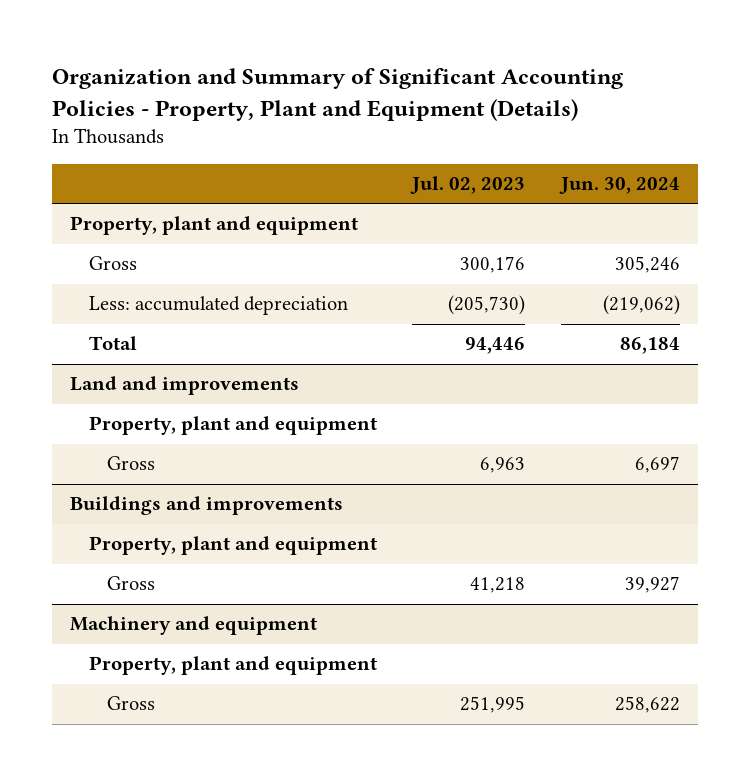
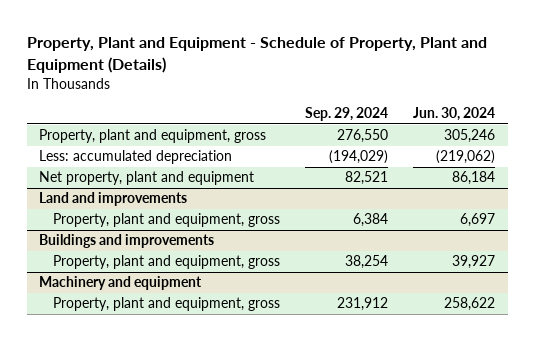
[52,67,624,121] Organization and Summary of Significant Accounting Policies - Property, Plant and Equipment (Details) -> [26,37,487,74] Property, Plant and Equipment - Schedule of Property, Plant and Equipment (Details)
[410,176,526,195] Jul. 02, 2023 -> none
none -> [304,107,388,122] Sep. 29, 2024
[70,216,359,236] Property, plant and equipment -> none
[88,256,137,271] Gross -> [39,129,267,144] Property, plant and equipment, gross
[88,336,137,351] Total -> [39,171,255,186] Net property, plant and equipment
[88,416,377,436] Property, plant and equipment -> none
[106,456,155,471] Gross -> [52,213,280,228] Property, plant and equipment, gross
[88,536,377,556] Property, plant and equipment -> none
[106,576,155,591] Gross -> [52,255,280,270] Property, plant and equipment, gross
[88,656,377,676] Property, plant and equipment -> none
[106,696,155,711] Gross -> [52,297,280,312] Property, plant and equipment, gross

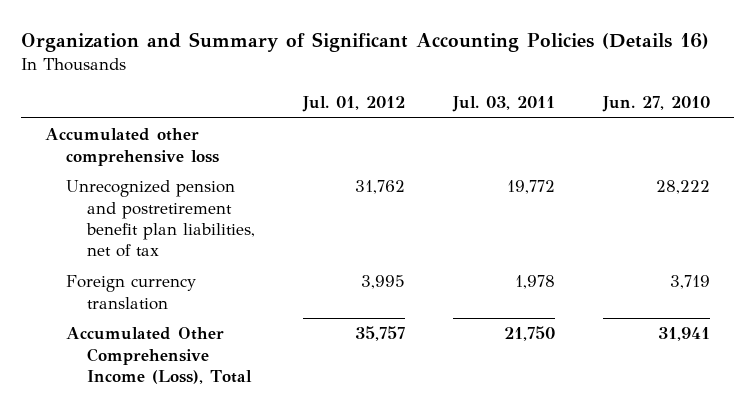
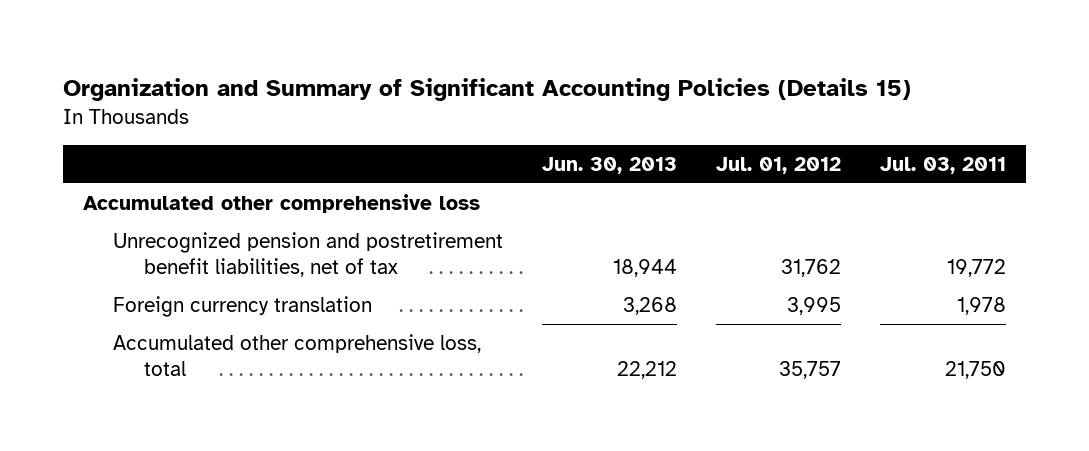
[21,32,710,53] Organization and Summary of Significant Accounting Policies (Details 16) -> [63,77,912,101] Organization and Summary of Significant Accounting Policies (Details 15)
[602,96,711,113] Jun. 27, 2010 -> none
none -> [542,156,678,174] Jun. 30, 2013
[66,180,255,258] Unrecognized pension and postretirement benefit plan liabilities, net of tax -> [113,232,504,277] Unrecognized pension and postretirement benefit liabilities, net of tax
[66,327,252,384] Accumulated Other Comprehensive Income (Loss), Total -> [113,334,482,376] Accumulated other comprehensive loss, total

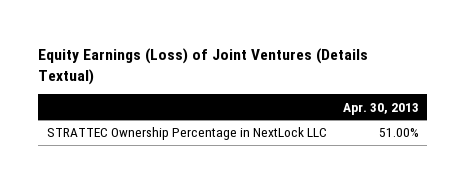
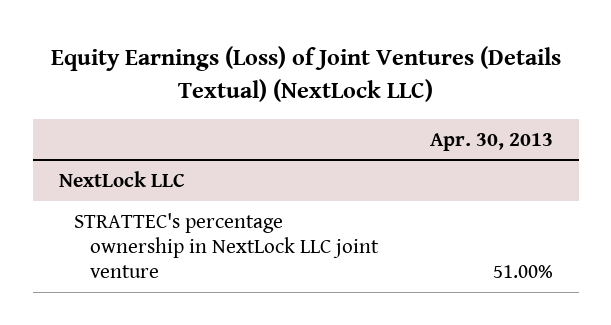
[38,47,369,85] Equity Earnings (Loss) of Joint Ventures (Details Textual) -> [50,46,561,102] Equity Earnings (Loss) of Joint Ventures (Details Textual) (NextLock LLC)
none -> [58,170,185,187] NextLock LLC
[46,127,327,141] STRATTEC Ownership Percentage in NextLock LLC -> [74,212,380,278] STRATTEC's percentage ownership in NextLock LLC joint venture

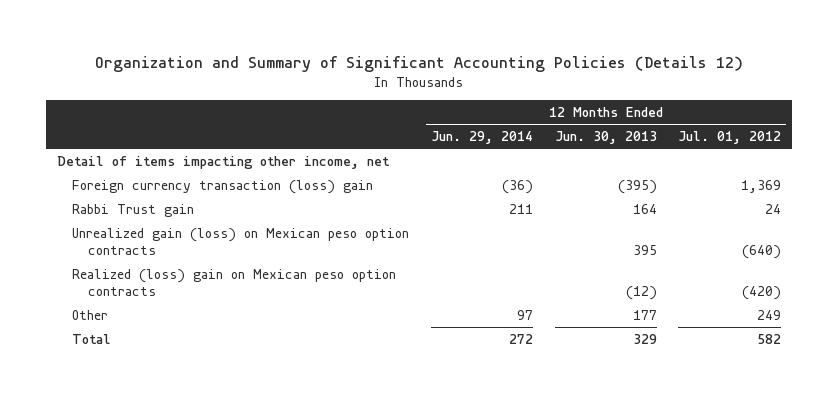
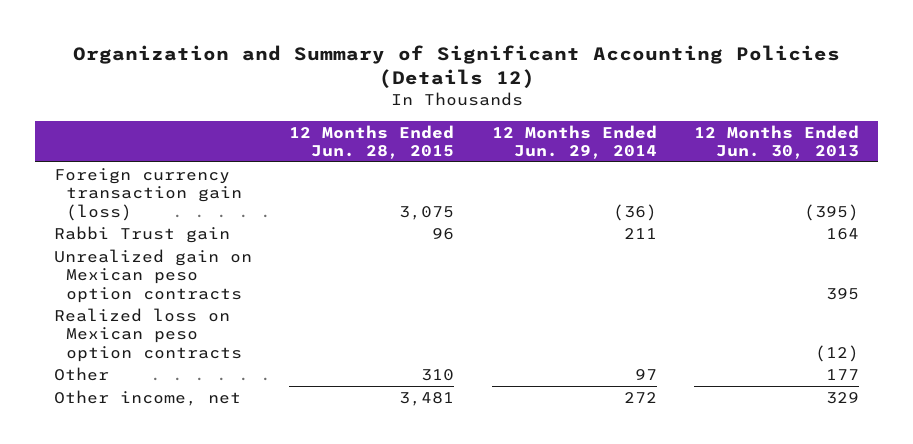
[678,131,782,145] Jul. 01, 2012 -> none
none -> [289,124,455,160] 12 Months Ended Jun. 28, 2015
[57,155,391,169] Detail of items impacting other income, net -> none
[72,179,374,194] Foreign currency transaction (loss) gain -> [54,167,243,221] Foreign currency transaction gain (loss)
[72,227,410,256] Unrealized gain (loss) on Mexican peso option contracts -> [54,248,253,303] Unrealized gain on Mexican peso option contracts
[72,268,397,297] Realized (loss) gain on Mexican peso option contracts -> [54,307,243,362] Realized loss on Mexican peso option contracts
[72,333,112,344] Total -> [54,389,242,406] Other income, net

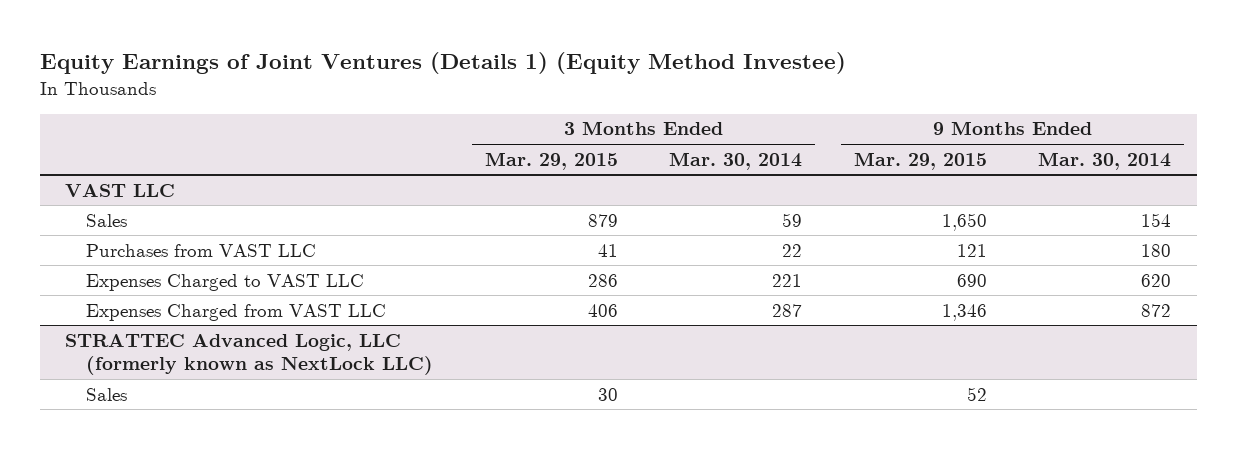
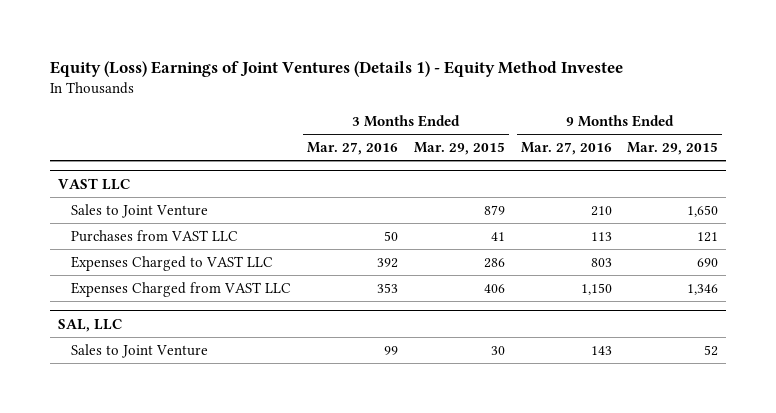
[39,52,846,75] Equity Earnings of Joint Ventures (Details 1) (Equity Method Investee) -> [50,61,624,78] Equity (Loss) Earnings of Joint Ventures (Details 1) - Equity Method Investee
[669,151,803,170] Mar. 30, 2014 -> none
[1038,151,1172,170] Mar. 30, 2014 -> none
none -> [306,142,398,156] Mar. 27, 2016
none -> [520,142,612,156] Mar. 27, 2016
[86,213,128,227] Sales -> [71,203,209,218] Sales to Joint Venture
[65,333,434,375] STRATTEC Advanced Logic, LLC (formerly known as NextLock LLC) -> none
none -> [57,318,123,332] SAL, LLC
[86,387,128,401] Sales -> [71,343,209,358] Sales to Joint Venture

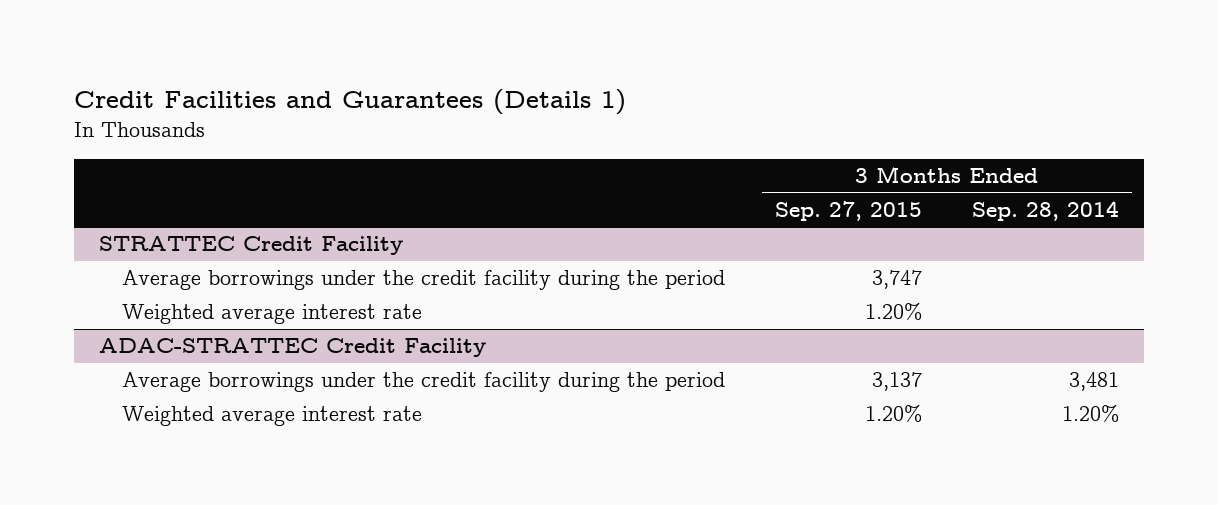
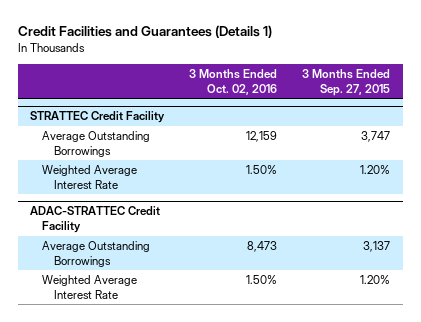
[972,200,1120,221] Sep. 28, 2014 -> none
none -> [189,68,278,95] 3 Months Ended Oct. 02, 2016
[121,270,725,291] Average borrowings under the credit facility during the period -> [42,130,151,157] Average Outstanding Borrowings
[121,304,422,325] Weighted average interest rate -> [42,164,138,189] Weighted Average Interest Rate
[121,372,725,393] Average borrowings under the credit facility during the period -> [42,240,151,267] Average Outstanding Borrowings
[121,406,422,427] Weighted average interest rate -> [42,274,138,299] Weighted Average Interest Rate

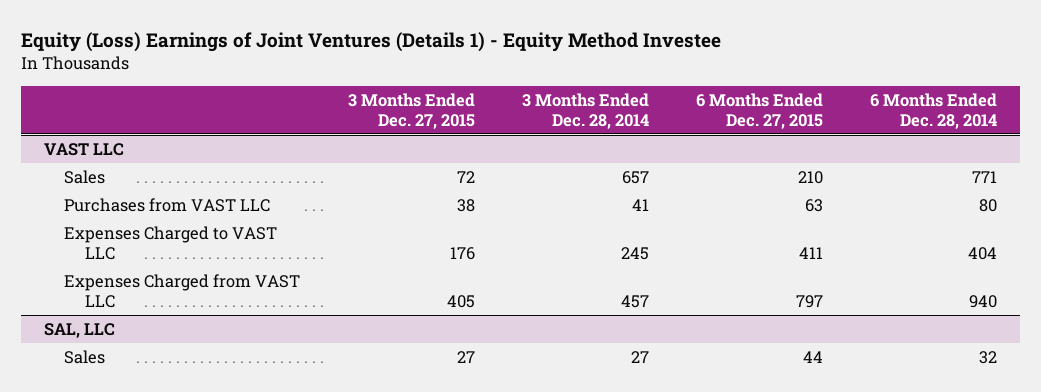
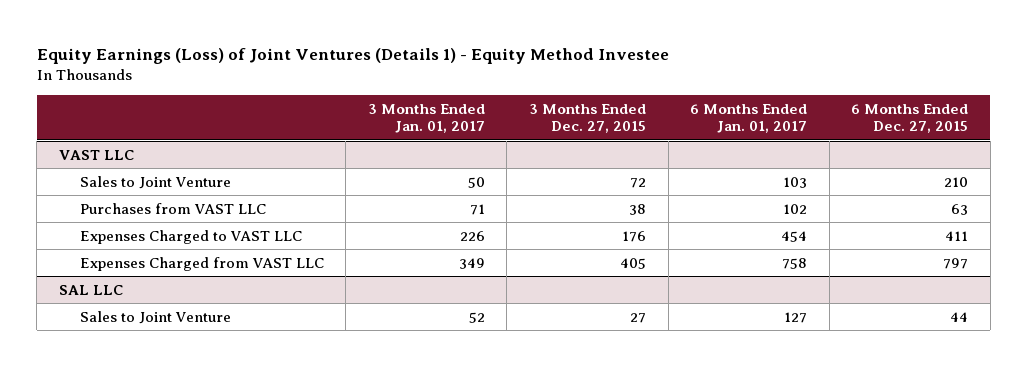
[20,31,721,52] Equity (Loss) Earnings of Joint Ventures (Details 1) - Equity Method Investee -> [36,47,669,64] Equity Earnings (Loss) of Joint Ventures (Details 1) - Equity Method Investee
[521,92,649,129] 3 Months Ended Dec. 28, 2014 -> none
[869,92,997,129] 6 Months Ended Dec. 28, 2014 -> none
none -> [367,103,485,134] 3 Months Ended Jan. 01, 2017
none -> [690,103,808,134] 6 Months Ended Jan. 01, 2017
[64,170,106,185] Sales -> [79,175,231,189] Sales to Joint Venture
[44,323,116,339] SAL, LLC -> [58,284,123,295] SAL LLC
[64,350,106,365] Sales -> [79,310,231,324] Sales to Joint Venture

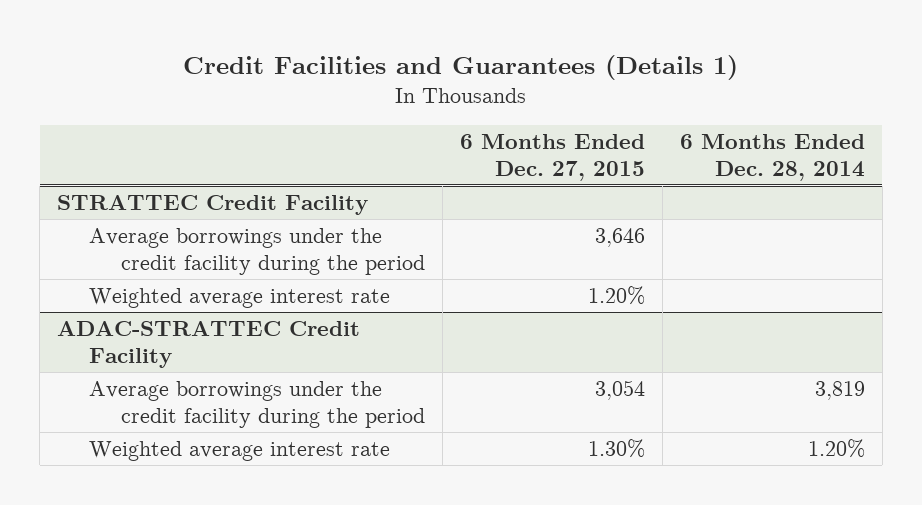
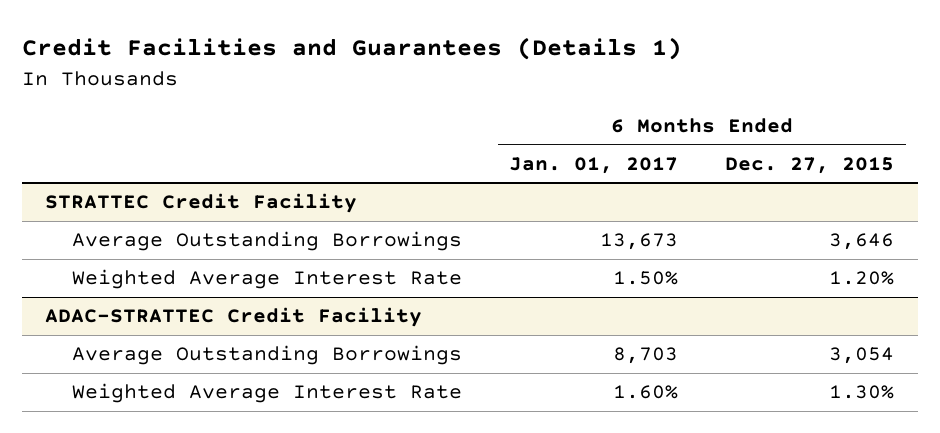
[680,133,866,181] 6 Months Ended Dec. 28, 2014 -> none
none -> [509,156,679,174] Jan. 01, 2017
[89,228,426,275] Average borrowings under the credit facility during the period -> [72,231,463,252] Average Outstanding Borrowings
[89,288,391,309] Weighted average interest rate -> [72,269,463,290] Weighted Average Interest Rate
[89,381,426,428] Average borrowings under the credit facility during the period -> [72,345,463,366] Average Outstanding Borrowings
[89,441,391,462] Weighted average interest rate -> [72,383,463,404] Weighted Average Interest Rate

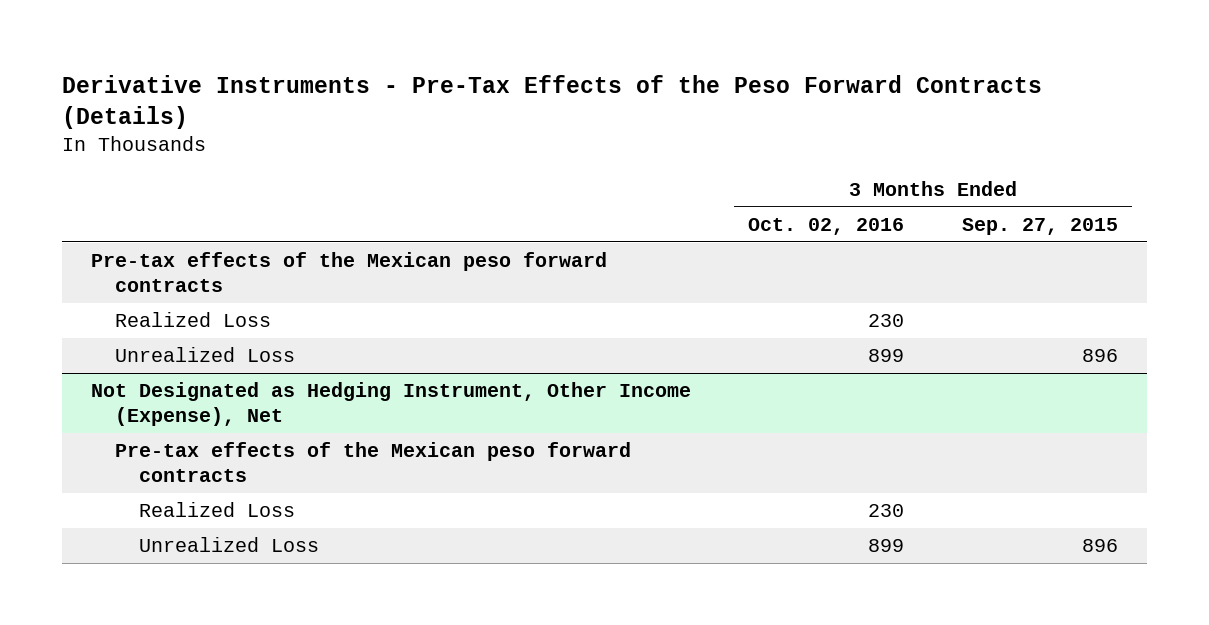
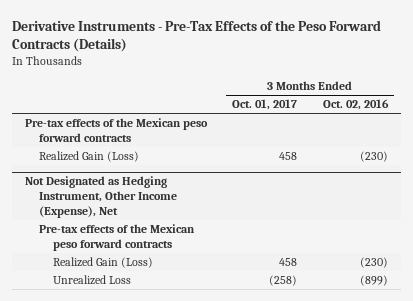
[962,217,1119,235] Sep. 27, 2015 -> none
none -> [232,99,298,111] Oct. 01, 2017
[114,347,295,363] Unrealized Loss -> none
[114,312,271,328] Realized Loss -> [39,151,140,163] Realized Gain (Loss)
[868,314,905,328] 230 -> [359,151,388,163] (230)
[138,502,295,518] Realized Loss -> [53,257,154,269] Realized Gain (Loss)
[868,504,905,518] 230 -> [359,257,388,269] (230)
[868,539,905,553] 899 -> [359,275,388,287] (899)

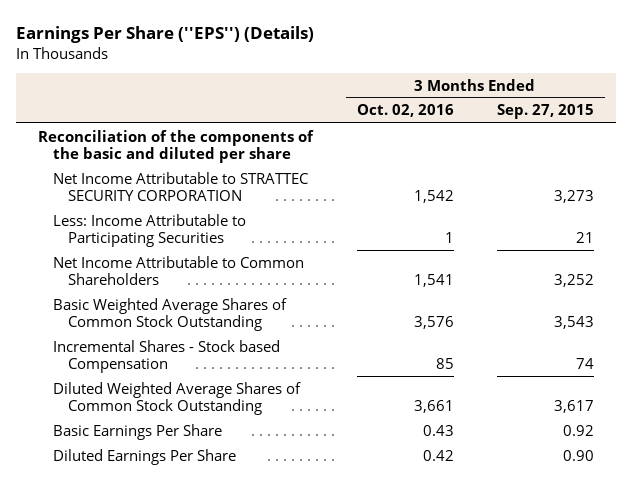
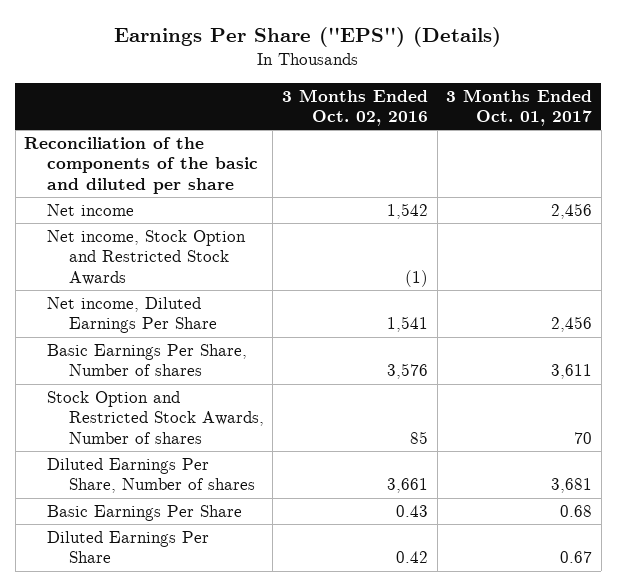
[497,104,595,120] Sep. 27, 2015 -> none
none -> [446,88,593,127] 3 Months Ended Oct. 01, 2017
[53,213,247,247] Less: Income Attributable to Participating Securities -> none
[53,171,310,201] Net Income Attributable to STRATTEC SECURITY CORPORATION -> [46,204,134,217] Net income
none -> [46,230,246,285] Net income, Stock Option and Restricted Stock Awards
[53,255,305,285] Net Income Attributable to Common Shareholders -> [46,297,217,334] Net income, Diluted Earnings Per Share
[53,297,288,331] Basic Weighted Average Shares of Common Stock Outstanding -> [46,344,247,377] Basic Earnings Per Share, Number of shares
[53,339,281,373] Incremental Shares - Stock based Compensation -> [46,391,264,444] Stock Option and Restricted Stock Awards, Number of shares
[53,381,302,415] Diluted Weighted Average Shares of Common Stock Outstanding -> [46,458,255,494] Diluted Earnings Per Share, Number of shares

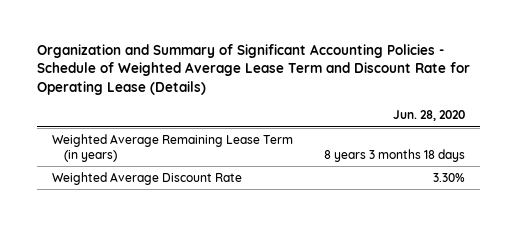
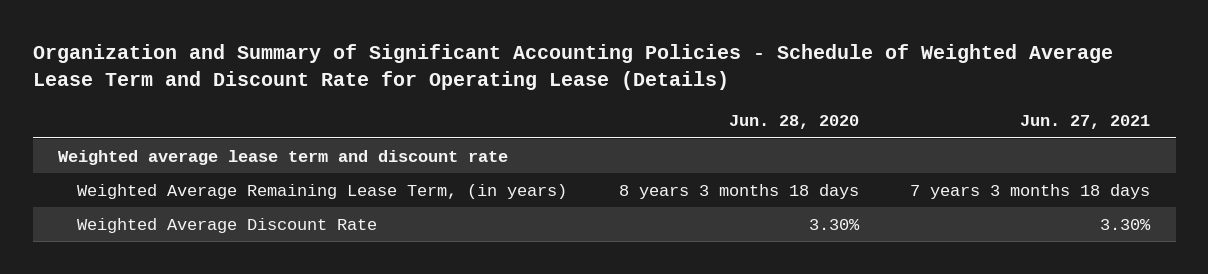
none -> [1020,115,1151,130] Jun. 27, 2021
none -> [58,149,509,165] Weighted average lease term and discount rate
[52,133,294,162] Weighted Average Remaining Lease Term (in years) -> [77,183,568,199] Weighted Average Remaining Lease Term, (in years)

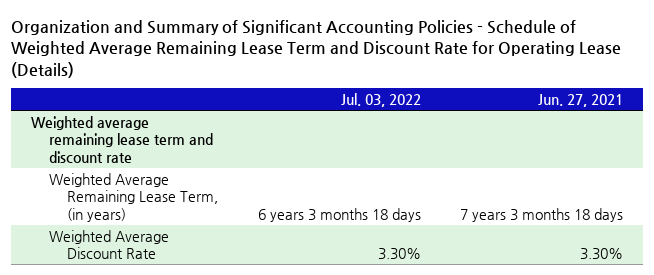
[32,44,1113,90] Organization and Summary of Significant Accounting Policies - Schedule of Weighted Average Lease Term and Discount Rate for Operating Lease (Details) -> [11,20,622,78] Organization and Summary of Significant Accounting Policies - Schedule of Weighted Average Remaining Lease Term and Discount Rate for Operating Lease (Details)
[728,115,859,130] Jun. 28, 2020 -> none
none -> [340,92,421,107] Jul. 03, 2022
[58,149,509,165] Weighted average lease term and discount rate -> [30,115,214,163] Weighted average remaining lease term and discount rate

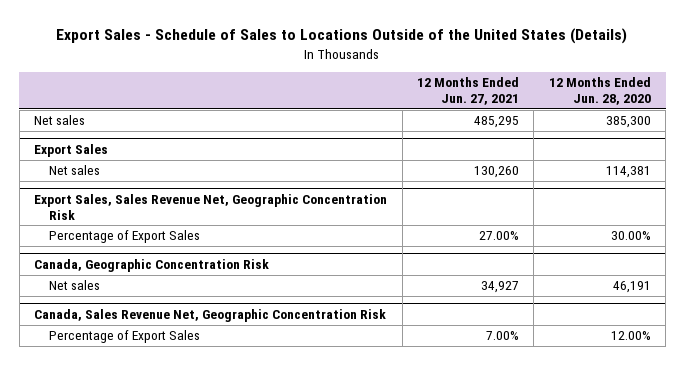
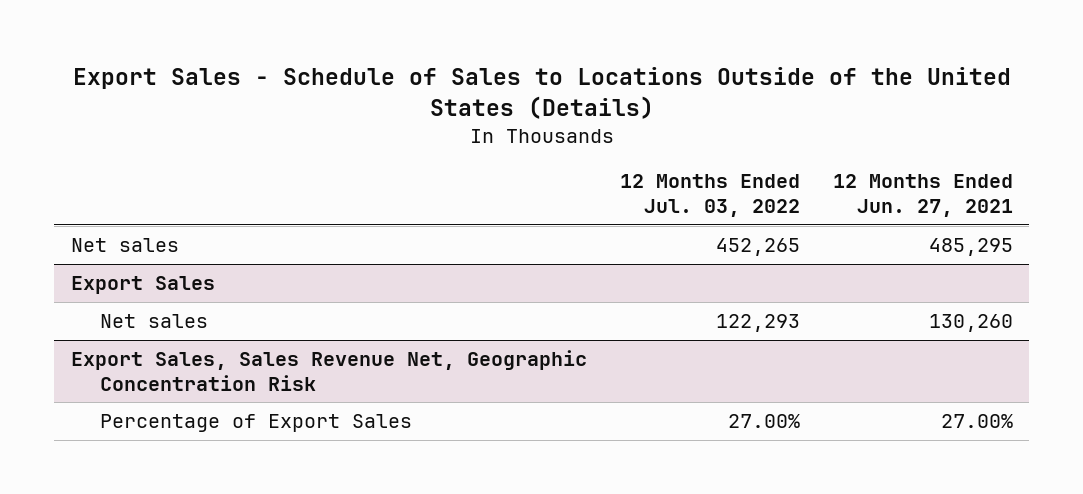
[548,77,651,106] 12 Months Ended Jun. 28, 2020 -> none
none -> [619,174,800,218] 12 Months Ended Jul. 03, 2022
[34,259,270,273] Canada, Geographic Concentration Risk -> none
[48,280,100,291] Net sales -> none
[34,309,387,323] Canada, Sales Revenue Net, Geographic Concentration Risk -> none
[48,330,200,344] Percentage of Export Sales -> none

